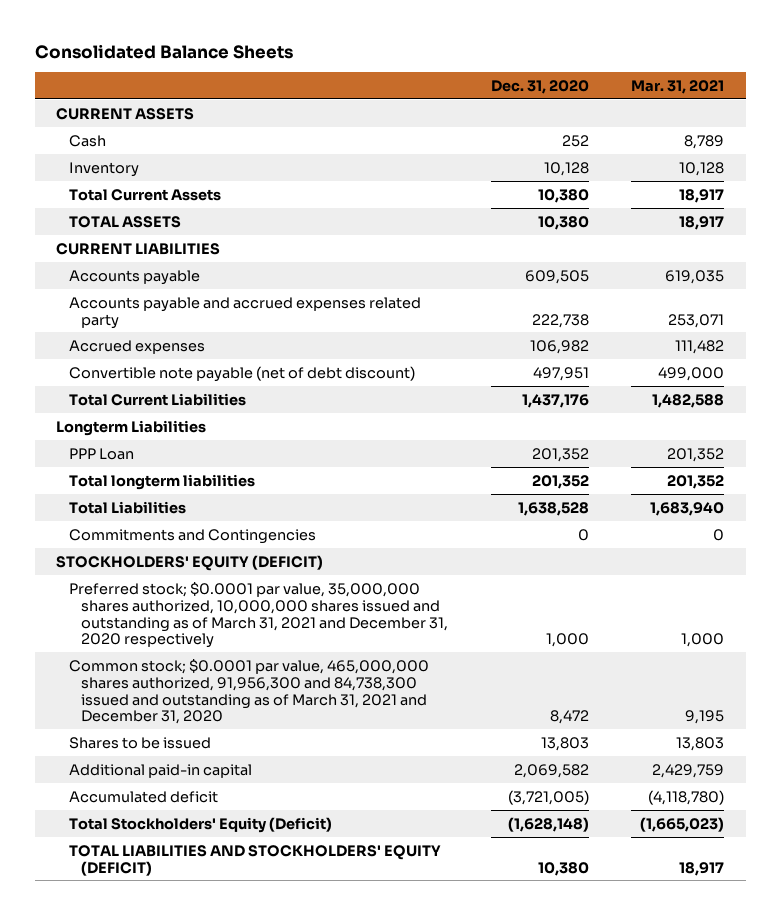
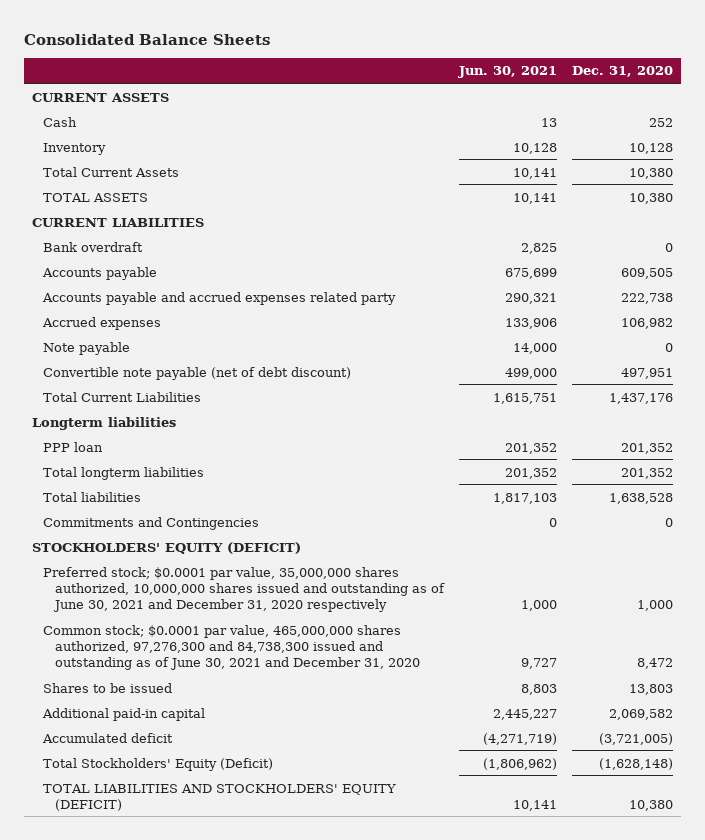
[631,79,725,94] Mar. 31, 2021 -> none
none -> [458,66,558,79] Jun. 30, 2021
none -> [43,241,144,252] Bank overdraft
none -> [43,341,131,355] Note payable
[56,419,207,436] Longterm Liabilities -> [31,416,176,430] Longterm liabilities
[68,447,134,460] PPP Loan -> [43,441,104,452] PPP loan
[68,500,186,514] Total Liabilities -> [43,491,142,502] Total liabilities
[68,581,449,649] Preferred stock; $0.0001 par value, 35,000,000 shares authorized, 10,000,000 shares issued and outstanding as of March 31, 2021 and December 31, 2020 respectively -> [43,566,445,612] Preferred stock; $0.0001 par value, 35,000,000 shares authorized, 10,000,000 shares issued and outstanding as of June 30, 2021 and December 31, 2020 respectively
[68,658,429,725] Common stock; $0.0001 par value, 465,000,000 shares authorized, 91,956,300 and 84,738,300 issued and outstanding as of March 31, 2021 and December 31, 2020 -> [43,624,420,670] Common stock; $0.0001 par value, 465,000,000 shares authorized, 97,276,300 and 84,738,300 issued and outstanding as of June 30, 2021 and December 31, 2020

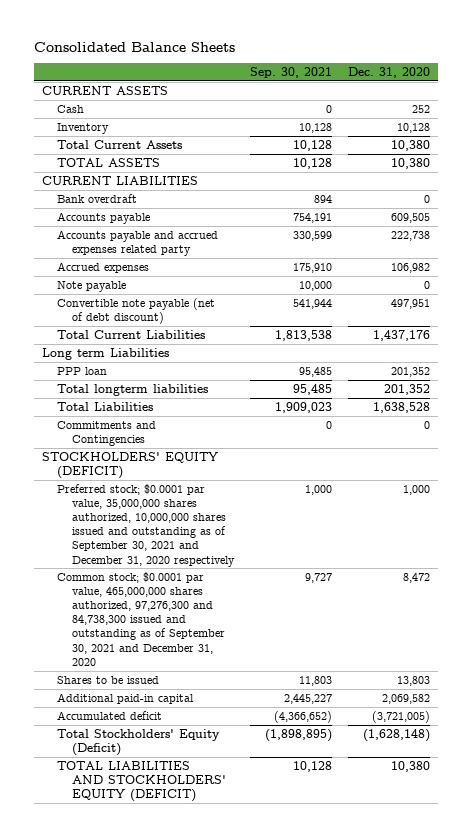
[458,66,558,79] Jun. 30, 2021 -> none
none -> [250,67,333,79] Sep. 30, 2021
[31,416,176,430] Longterm liabilities -> [41,347,169,360] Long term Liabilities
[43,491,142,502] Total liabilities -> [56,401,153,411] Total Liabilities
[43,566,445,612] Preferred stock; $0.0001 par value, 35,000,000 shares authorized, 10,000,000 shares issued and outstanding as of June 30, 2021 and December 31, 2020 respectively -> [56,483,236,567] Preferred stock; $0.0001 par value, 35,000,000 shares authorized, 10,000,000 shares issued and outstanding as of September 30, 2021 and December 31, 2020 respectively
[43,624,420,670] Common stock; $0.0001 par value, 465,000,000 shares authorized, 97,276,300 and 84,738,300 issued and outstanding as of June 30, 2021 and December 31, 2020 -> [56,571,226,666] Common stock; $0.0001 par value, 465,000,000 shares authorized, 97,276,300 and 84,738,300 issued and outstanding as of September 30, 2021 and December 31, 2020

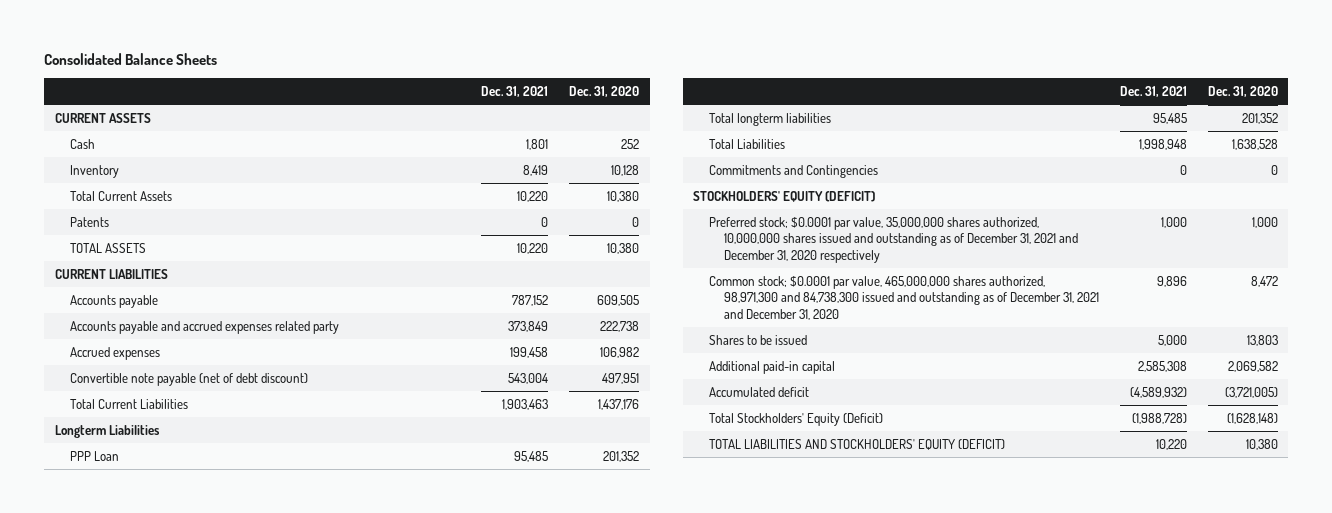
[250,67,333,79] Sep. 30, 2021 -> none
none -> [481,85,549,97] Dec. 31, 2021
none -> [69,216,109,227] Patents
[56,193,137,203] Bank overdraft -> none
[56,280,126,292] Note payable -> none
[41,347,169,360] Long term Liabilities -> none
none -> [54,424,160,438] Longterm Liabilities
[56,366,107,375] PPP loan -> [69,450,119,461] PPP Loan
[56,483,236,567] Preferred stock; $0.0001 par value, 35,000,000 shares authorized, 10,000,000 shares issued and outstanding as of September 30, 2021 and December 31, 2020 respectively -> [708,216,1079,263] Preferred stock; $0.0001 par value, 35,000,000 shares authorized, 10,000,000 shares issued and outstanding as of December 31, 2021 and December 31, 2020 respectively
[56,571,226,666] Common stock; $0.0001 par value, 465,000,000 shares authorized, 97,276,300 and 84,738,300 issued and outstanding as of September 30, 2021 and December 31, 2020 -> [708,275,1100,320] Common stock; $0.0001 par value, 465,000,000 shares authorized, 98,971,300 and 84,738,300 issued and outstanding as of December 31, 2021 and December 31, 2020

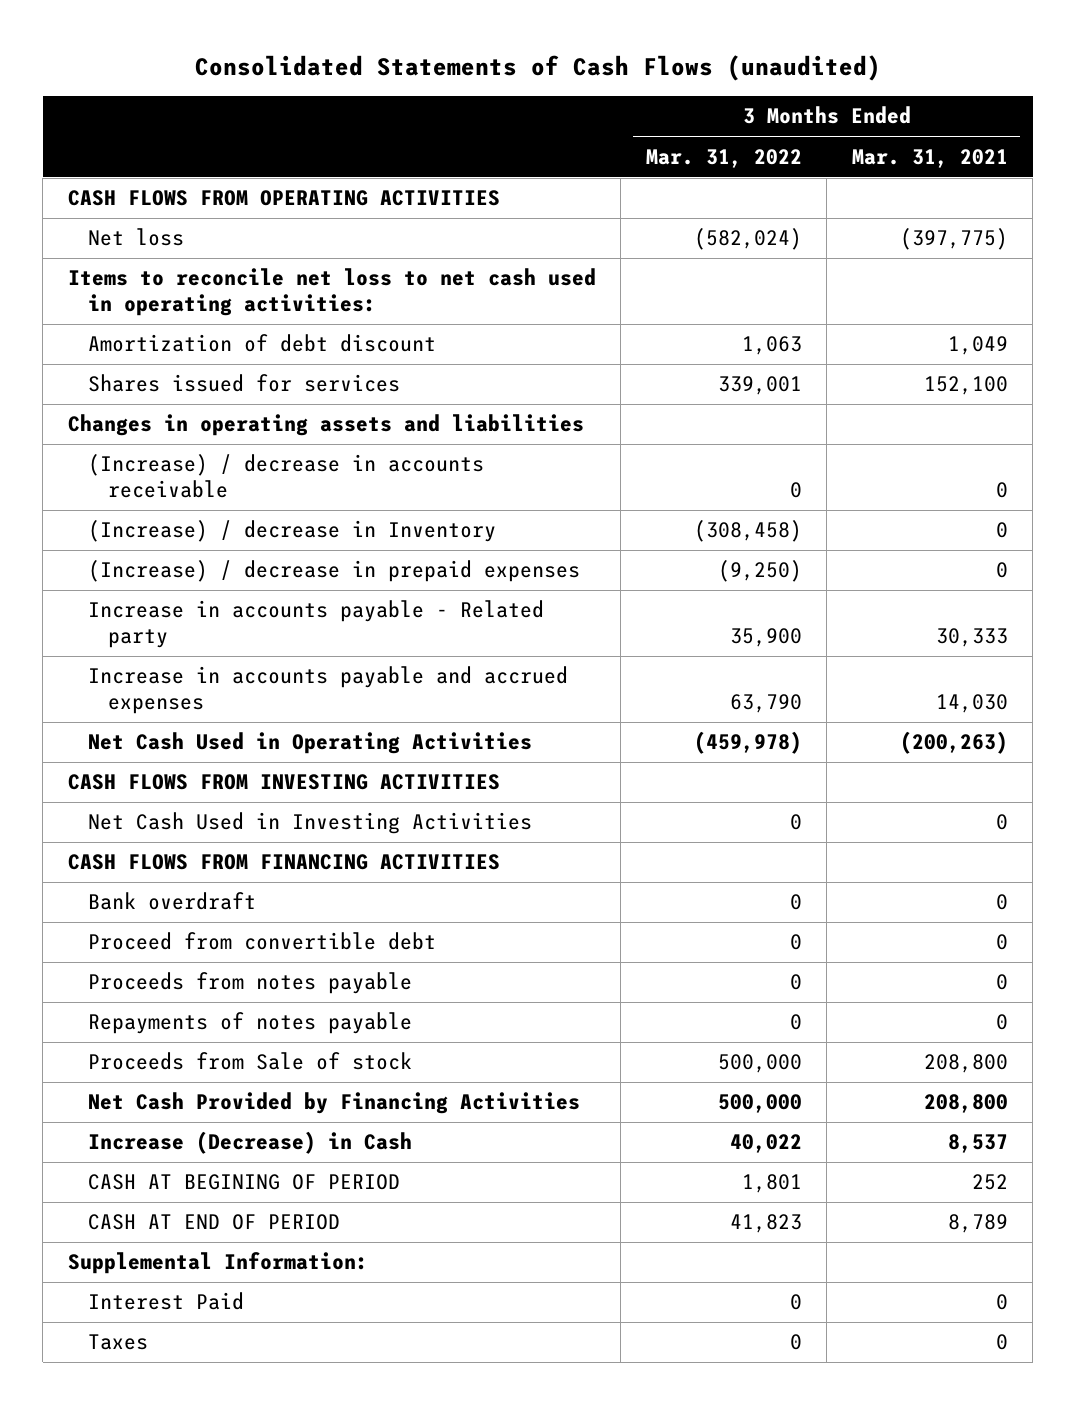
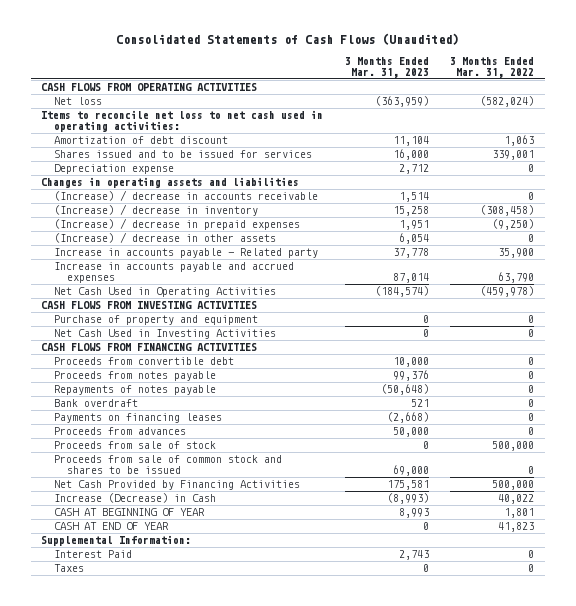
[194,55,881,82] Consolidated Statements of Cash Flows (unaudited) -> [115,33,459,46] Consolidated Statements of Cash Flows (Unaudited)
[851,148,1008,168] Mar. 31, 2021 -> none
none -> [344,56,429,78] 3 Months Ended Mar. 31, 2023
[87,374,400,393] Shares issued for services -> [54,150,313,159] Shares issued and to be issued for services
none -> [54,164,175,175] Depreciation expense
[87,520,496,543] (Increase) / decrease in Inventory -> [54,204,259,217] (Increase) / decrease in inventory
none -> [54,232,277,244] (Increase) / decrease in other assets
none -> [54,315,259,326] Purchase of property and equipment
[87,932,436,951] Proceed from convertible debt -> [54,357,235,366] Proceeds from convertible debt
[87,892,256,911] Bank overdraft -> [54,399,139,408] Bank overdraft
none -> [54,413,223,424] Payments on financing leases
none -> [54,427,187,436] Proceeds from advances
[87,1052,412,1071] Proceeds from Sale of stock -> [54,441,217,450] Proceeds from sale of stock
none -> [54,455,283,475] Proceeds from sale of common stock and shares to be issued
[87,1174,400,1191] CASH AT BEGINING OF PERIOD -> [54,508,206,517] CASH AT BEGINNING OF YEAR
[87,1214,340,1231] CASH AT END OF PERIOD -> [54,522,170,531] CASH AT END OF YEAR

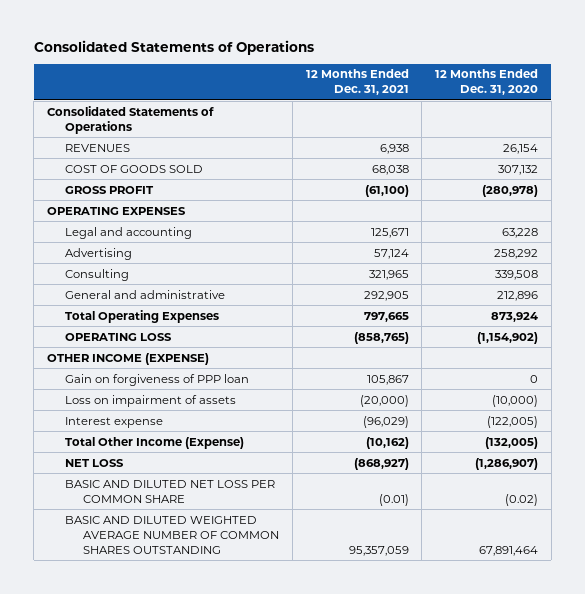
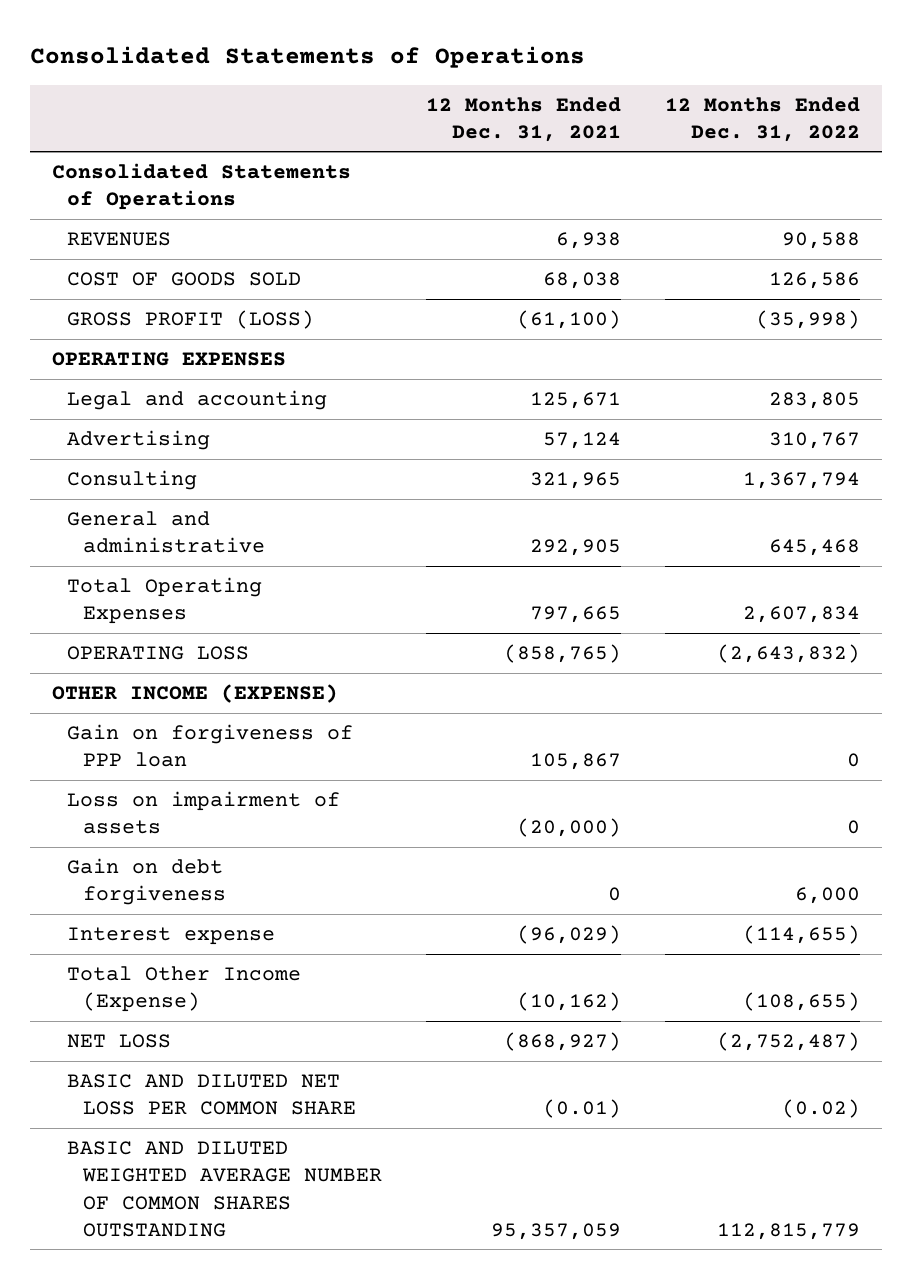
[434,69,538,96] 12 Months Ended Dec. 31, 2020 -> none
none -> [664,96,860,142] 12 Months Ended Dec. 31, 2022
[65,185,155,194] GROSS PROFIT -> [67,309,315,329] GROSS PROFIT (LOSS)
none -> [67,857,226,906] Gain on debt forgiveness

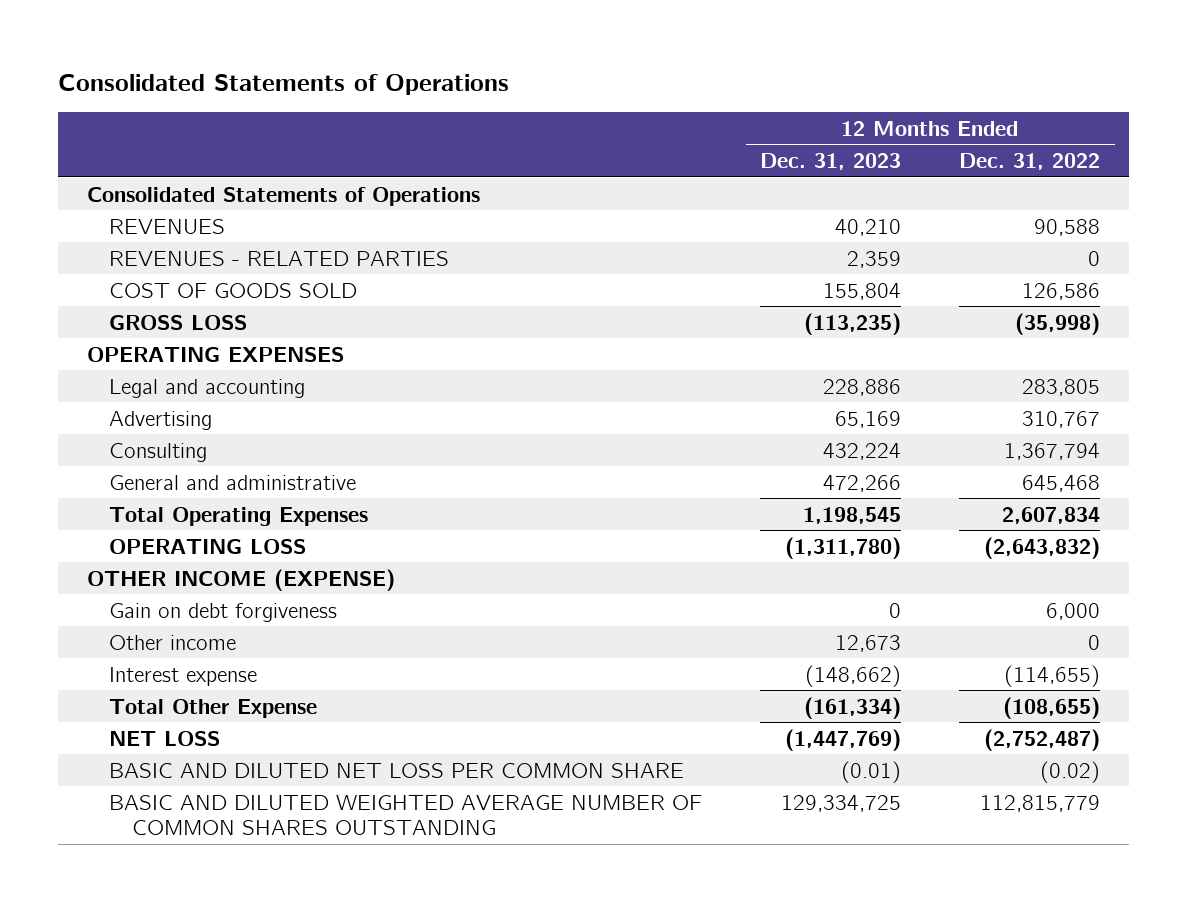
[425,96,621,142] 12 Months Ended Dec. 31, 2021 -> none
none -> [760,153,902,171] Dec. 31, 2023
none -> [109,250,450,266] REVENUES - RELATED PARTIES
[67,309,315,329] GROSS PROFIT (LOSS) -> [109,314,248,330] GROSS LOSS
[67,723,354,768] Gain on forgiveness of PPP loan -> none
[67,790,341,835] Loss on impairment of assets -> none
none -> [109,634,237,650] Other income
[67,965,302,1013] Total Other Income (Expense) -> [109,698,318,718] Total Other Expense

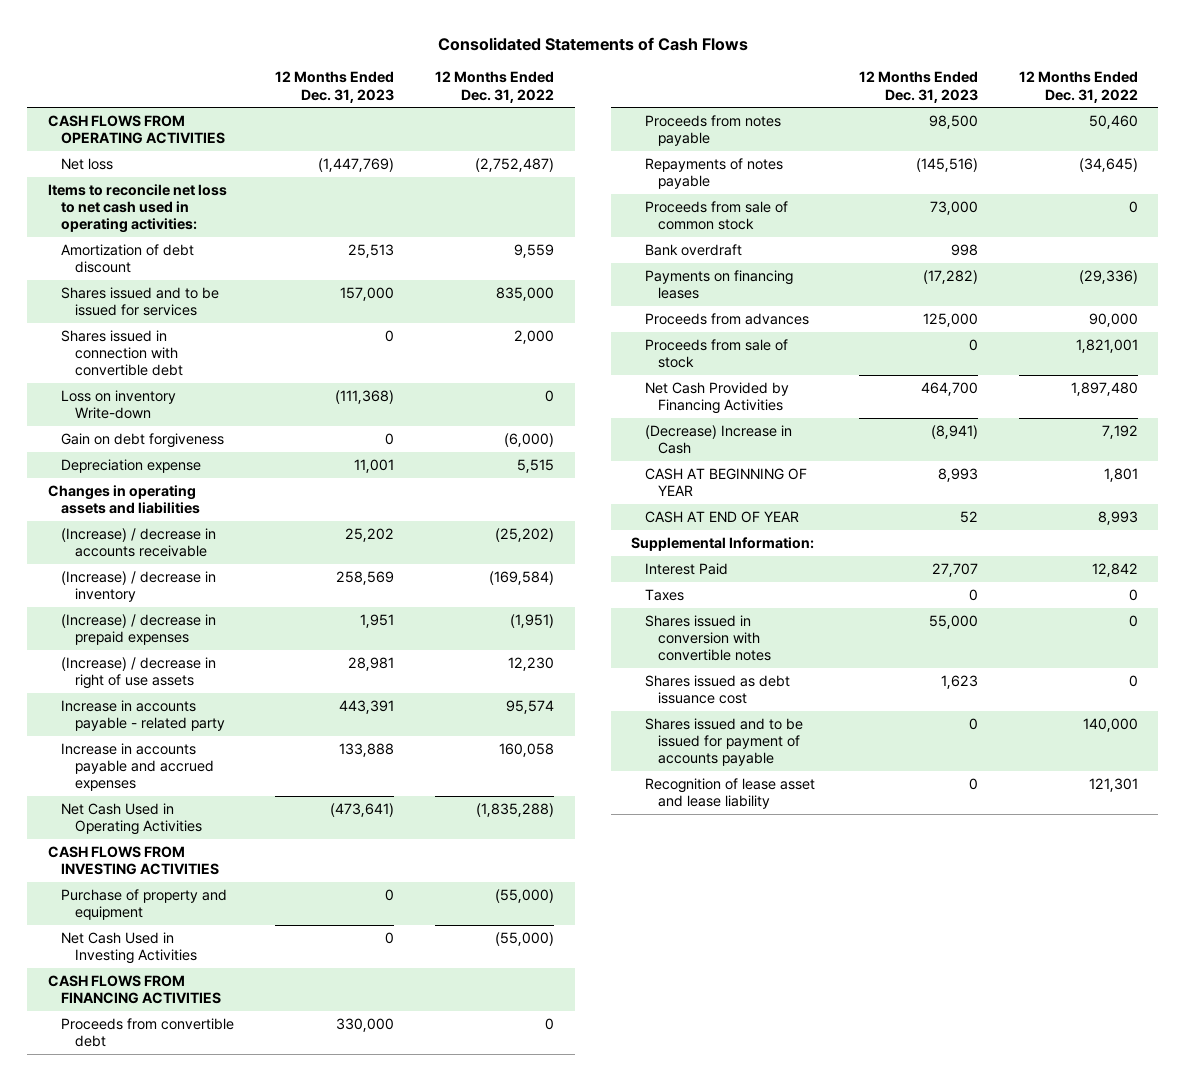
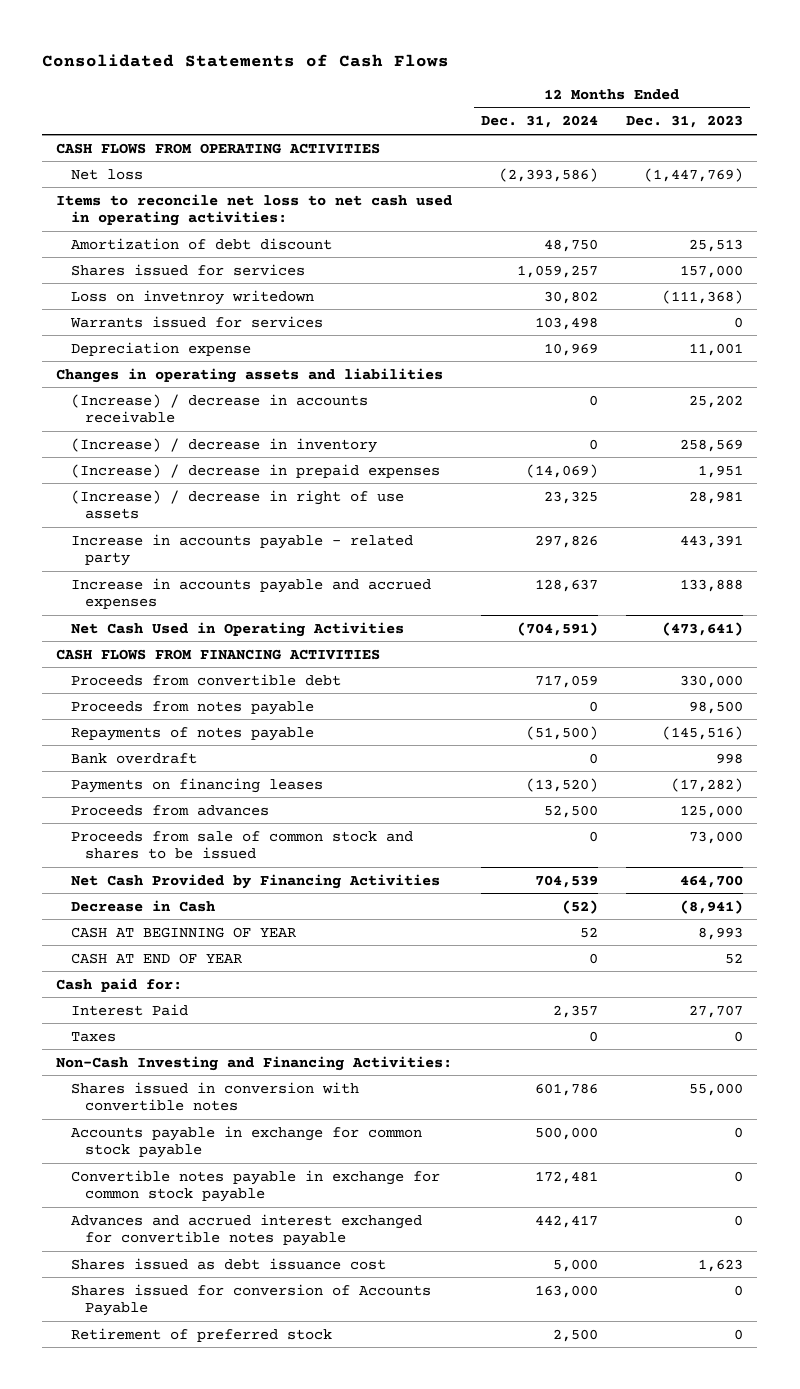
[435,71,555,103] 12 Months Ended Dec. 31, 2022 -> none
none -> [480,115,598,129] Dec. 31, 2024
[61,329,183,377] Shares issued in connection with convertible debt -> none
[61,432,225,448] Gain on debt forgiveness -> none
[61,286,220,317] Shares issued and to be issued for services -> [70,263,305,276] Shares issued for services
[61,389,177,420] Loss on inventory Write-down -> [70,289,314,305] Loss on invetnroy writedown
none -> [69,315,323,328] Warrants issued for services
[47,845,220,876] CASH FLOWS FROM INVESTING ACTIVITIES -> none
[61,888,228,921] Purchase of property and equipment -> none
[61,931,197,965] Net Cash Used in Investing Activities -> none
[644,200,788,231] Proceeds from sale of common stock -> none
[644,338,788,369] Proceeds from sale of stock -> none
none -> [70,830,413,860] Proceeds from sale of common stock and shares to be issued
[644,424,792,455] (Decrease) Increase in Cash -> [70,899,215,912] Decrease in Cash
[631,536,815,551] Supplemental Information: -> none
none -> [56,977,183,992] Cash paid for:
none -> [56,1055,453,1071] Non-Cash Investing and Financing Activities:
none -> [70,1125,422,1159] Accounts payable in exchange for common stock payable
none -> [70,1169,440,1203] Convertible notes payable in exchange for common stock payable
none -> [70,1213,422,1247] Advances and accrued interest exchanged for convertible notes payable
[644,777,815,810] Recognition of lease asset and lease liability -> none
[644,717,803,767] Shares issued and to be issued for payment of accounts payable -> [70,1283,431,1317] Shares issued for conversion of Accounts Payable
none -> [70,1327,332,1342] Retirement of preferred stock

